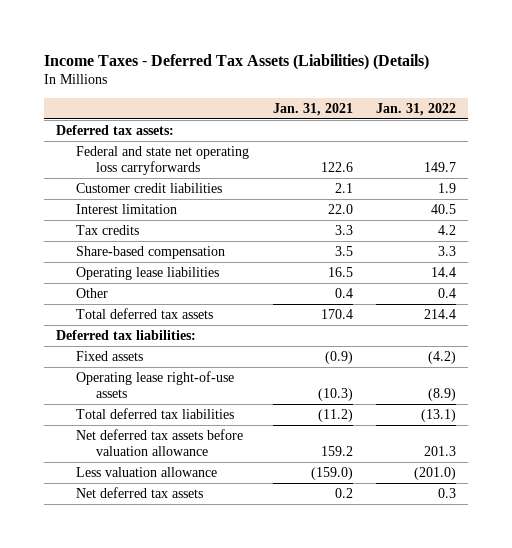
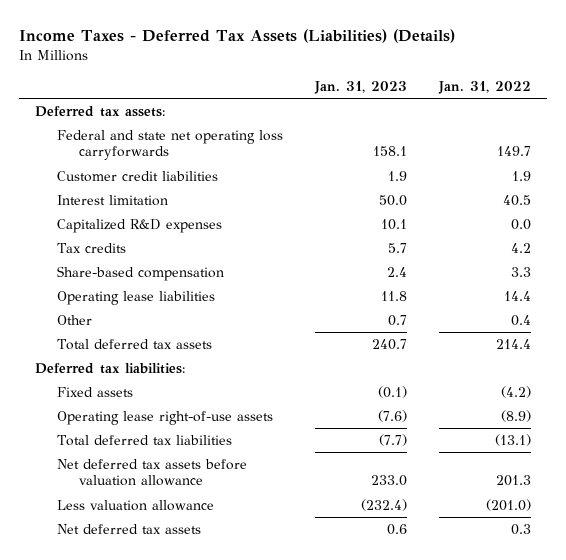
[272,102,353,116] Jan. 31, 2021 -> none
none -> [313,80,407,94] Jan. 31, 2023
none -> [57,219,223,234] Capitalized R&D expenses

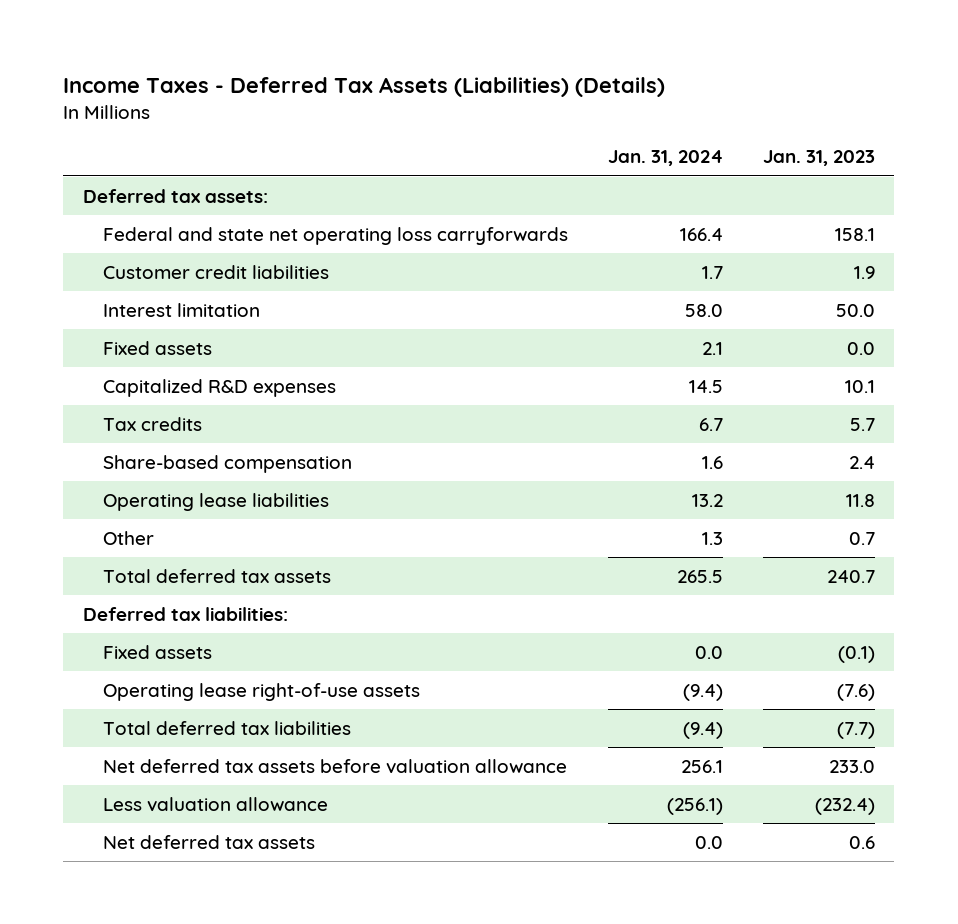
[437,80,531,94] Jan. 31, 2022 -> none
none -> [607,150,723,167] Jan. 31, 2024
none -> [102,340,212,355] Fixed assets

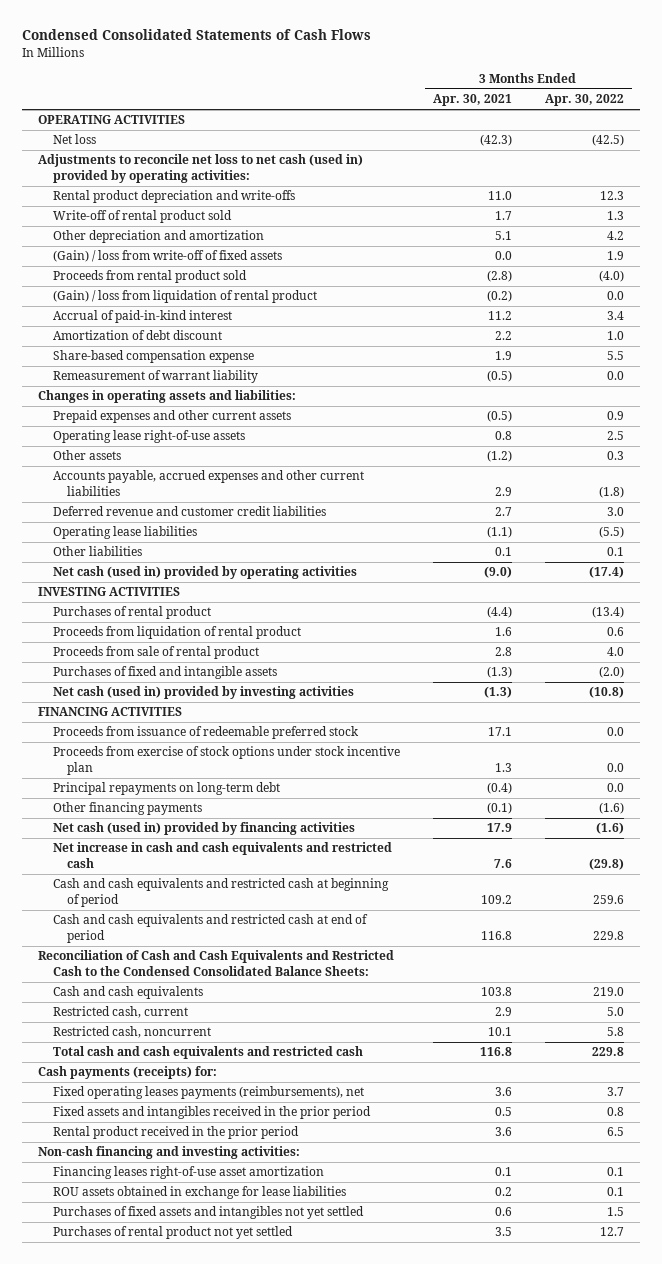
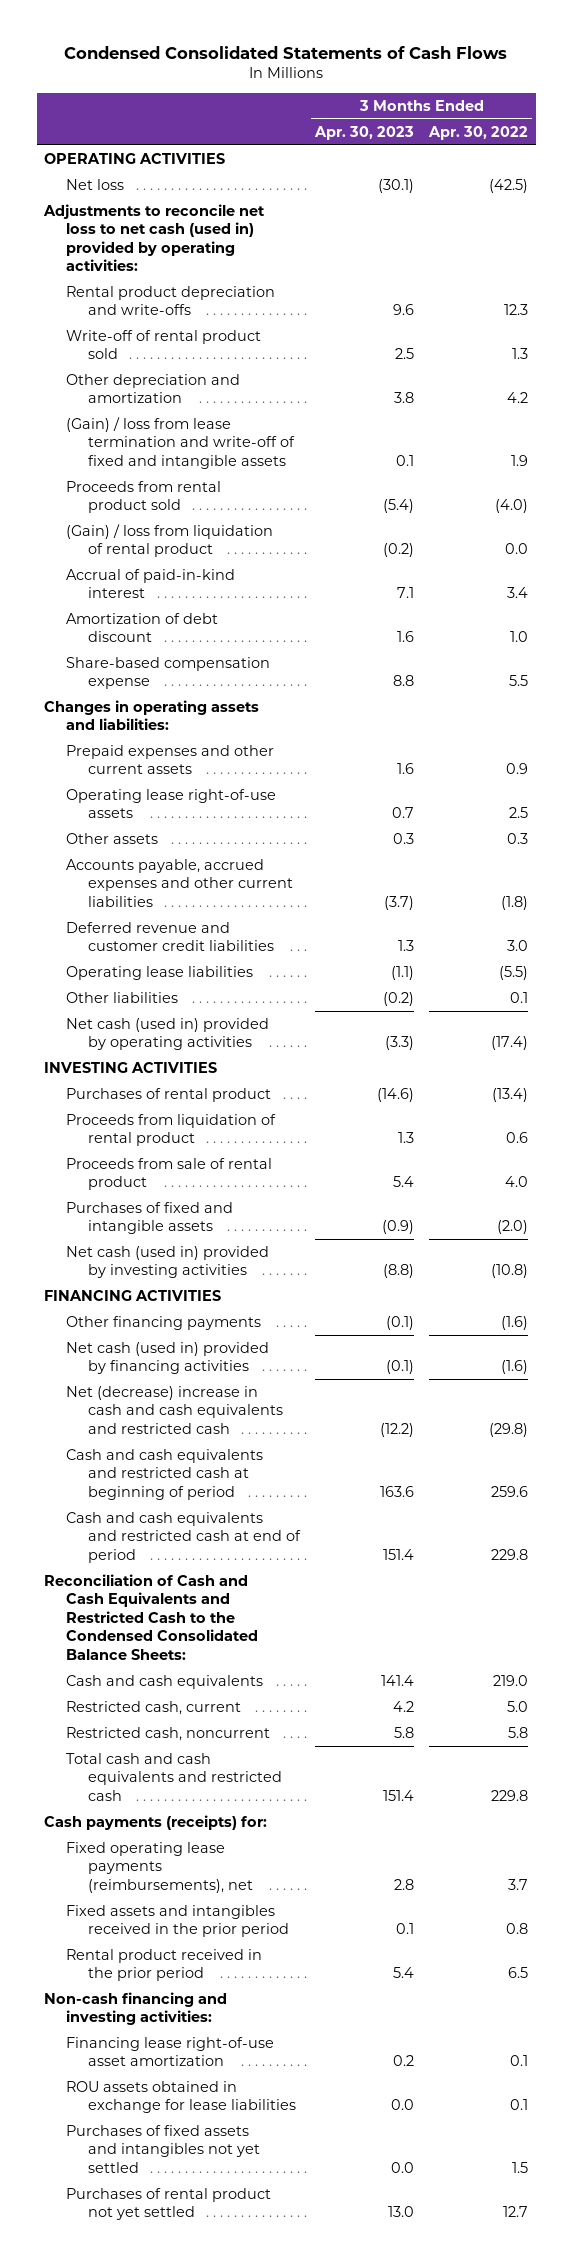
[432,94,512,107] Apr. 30, 2021 -> none
none -> [314,125,415,140] Apr. 30, 2023
[52,250,282,263] (Gain) / loss from write-off of fixed assets -> [66,417,295,469] (Gain) / loss from lease termination and write-off of fixed and intangible assets
[52,370,258,384] Remeasurement of warrant liability -> none
[52,726,359,740] Proceeds from issuance of redeemable preferred stock -> none
[52,746,400,775] Proceeds from exercise of stock options under stock incentive plan -> none
[52,782,280,796] Principal repayments on long-term debt -> none
[52,842,392,868] Net increase in cash and cash equivalents and restricted cash -> [66,1386,283,1434] Net (decrease) increase in cash and cash equivalents and restricted cash
[52,1086,364,1100] Fixed operating leases payments (reimbursements), net -> [66,1842,253,1893] Fixed operating lease payments (reimbursements), net
[52,1166,324,1180] Financing leases right-of-use asset amortization -> [66,2037,275,2067] Financing lease right-of-use asset amortization

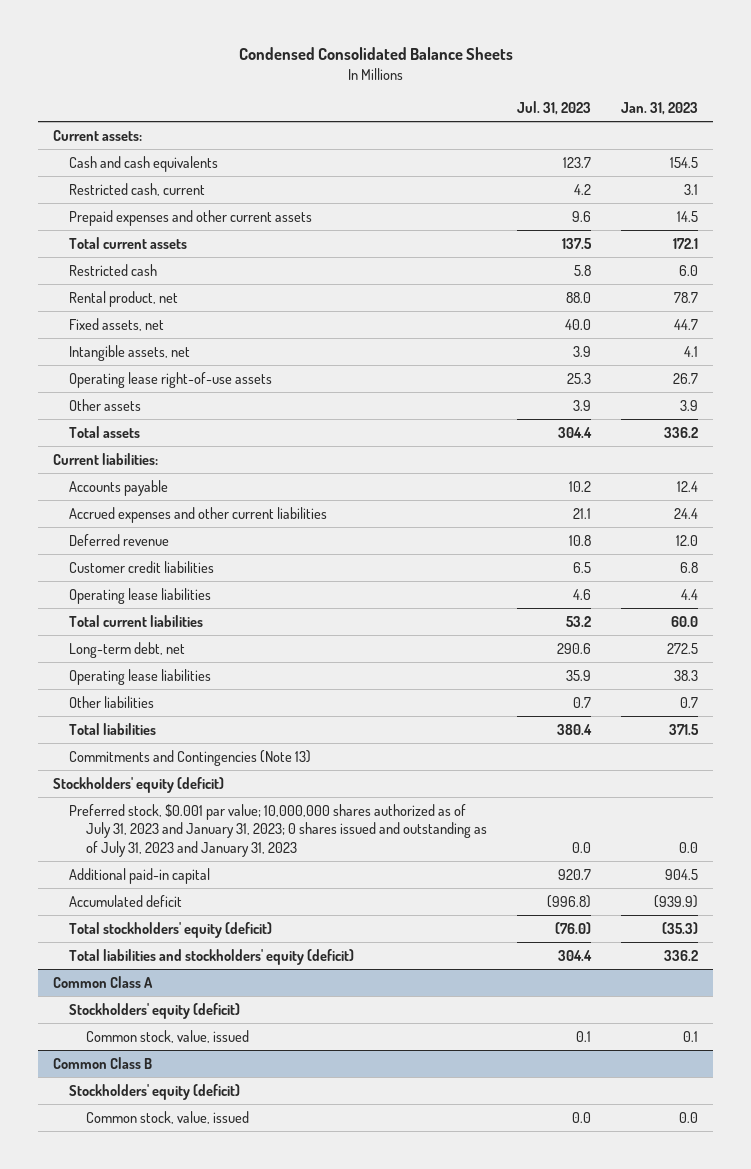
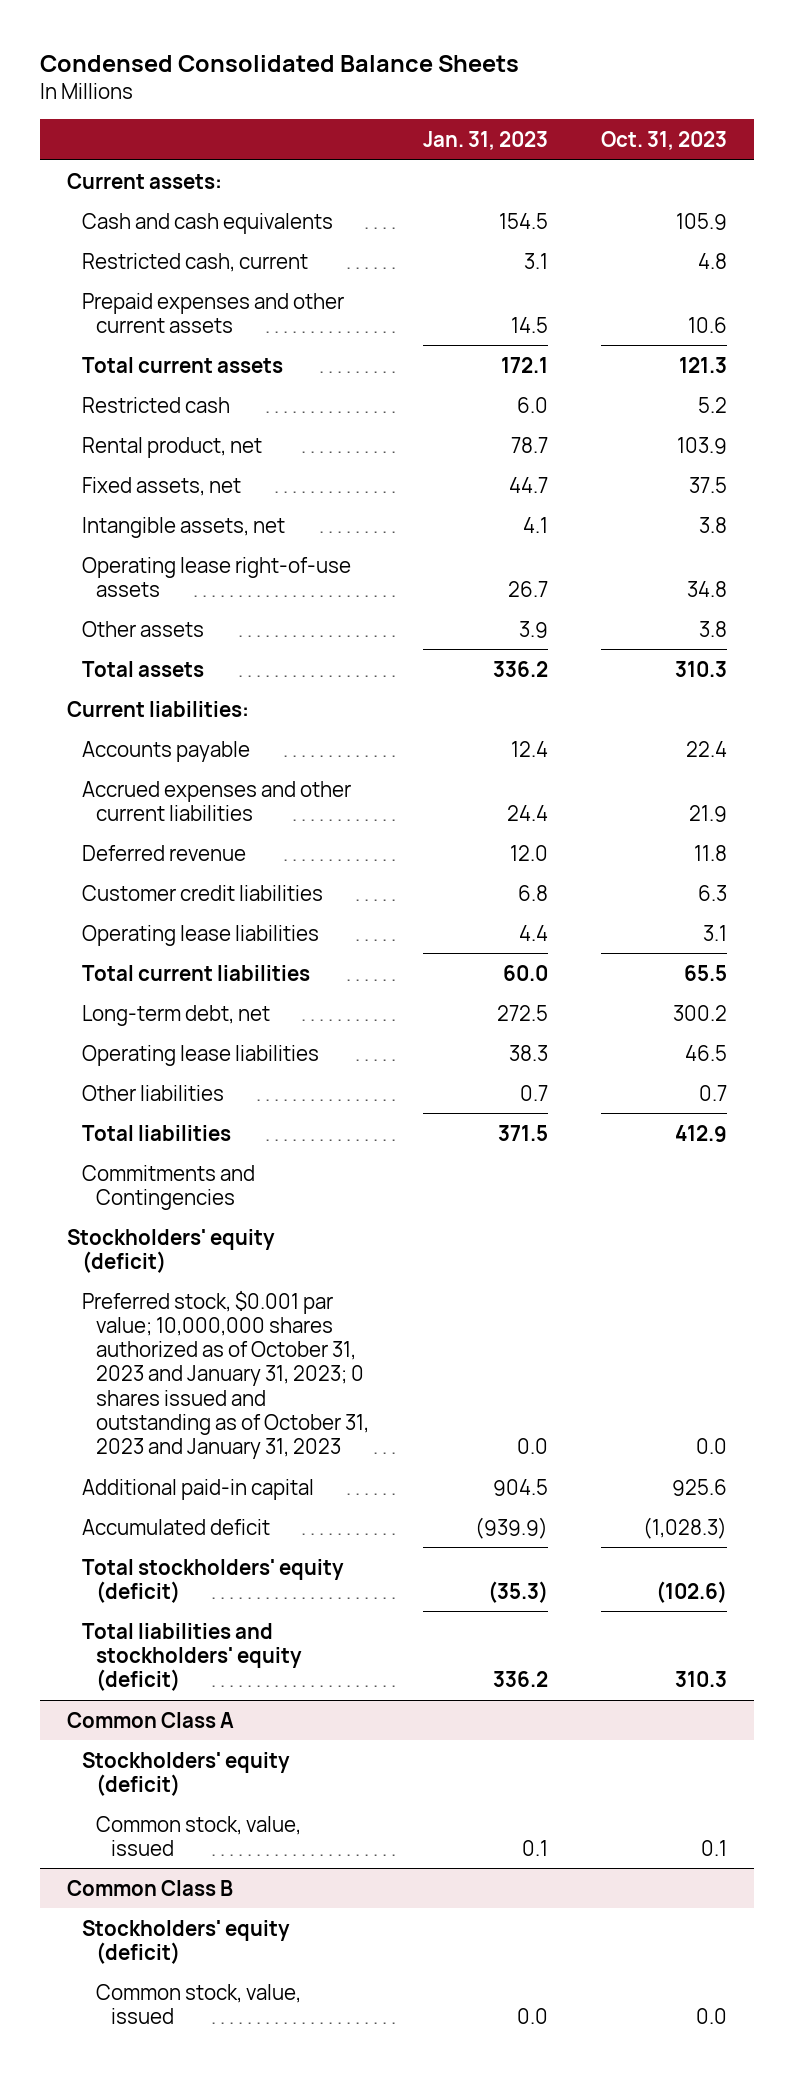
[516,100,591,115] Jul. 31, 2023 -> none
none -> [601,130,728,150] Oct. 31, 2023
[69,749,312,766] Commitments and Contingencies (Note 13) -> [81,1164,255,1210] Commitments and Contingencies
[69,803,487,857] Preferred stock, $0.001 par value; 10,000,000 shares authorized as of July 31, 2023 and January 31, 2023; 0 shares issued and outstanding as of July 31, 2023 and January 31, 2023 -> [81,1290,370,1460] Preferred stock, $0.001 par value; 10,000,000 shares authorized as of October 31, 2023 and January 31, 2023; 0 shares issued and outstanding as of October 31, 2023 and January 31, 2023

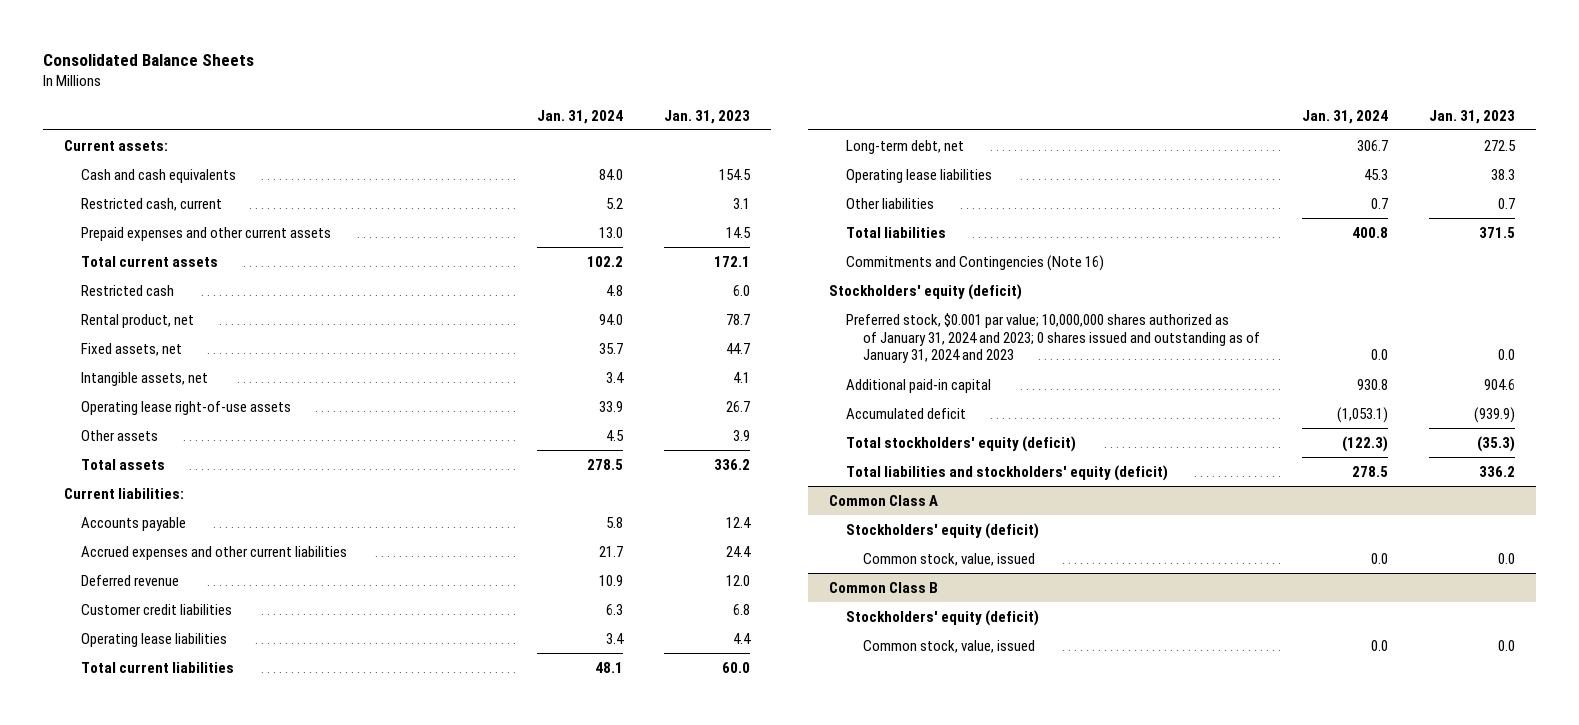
[40,54,520,72] Condensed Consolidated Balance Sheets -> [43,54,255,67] Consolidated Balance Sheets
[601,130,728,150] Oct. 31, 2023 -> none
none -> [536,109,623,124] Jan. 31, 2024
[81,1164,255,1210] Commitments and Contingencies -> [845,254,1104,271] Commitments and Contingencies (Note 16)
[81,1290,370,1460] Preferred stock, $0.001 par value; 10,000,000 shares authorized as of October 31, 2023 and January 31, 2023; 0 shares issued and outstanding as of October 31, 2023 and January 31, 2023 -> [845,312,1261,364] Preferred stock, $0.001 par value; 10,000,000 shares authorized as of January 31, 2024 and 2023; 0 shares issued and outstanding as of January 31, 2024 and 2023
[492,1478,548,1496] 904.5 -> [1484,378,1516,390] 904.6
[521,1839,548,1856] 0.1 -> [1498,552,1516,564] 0.0

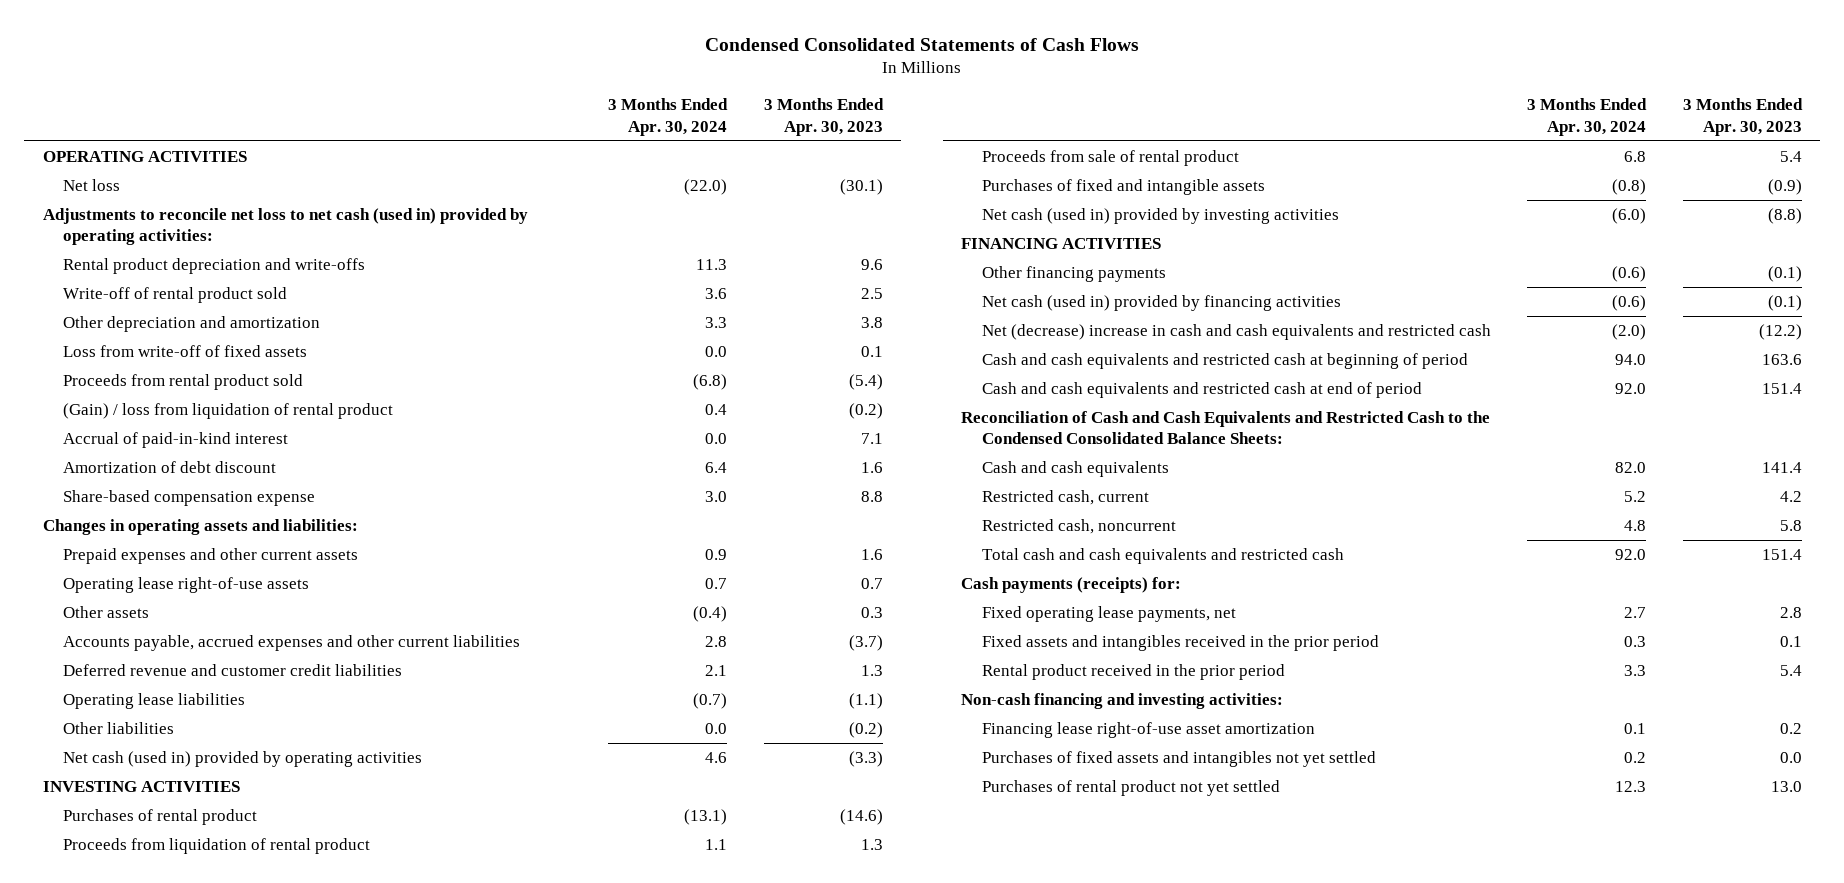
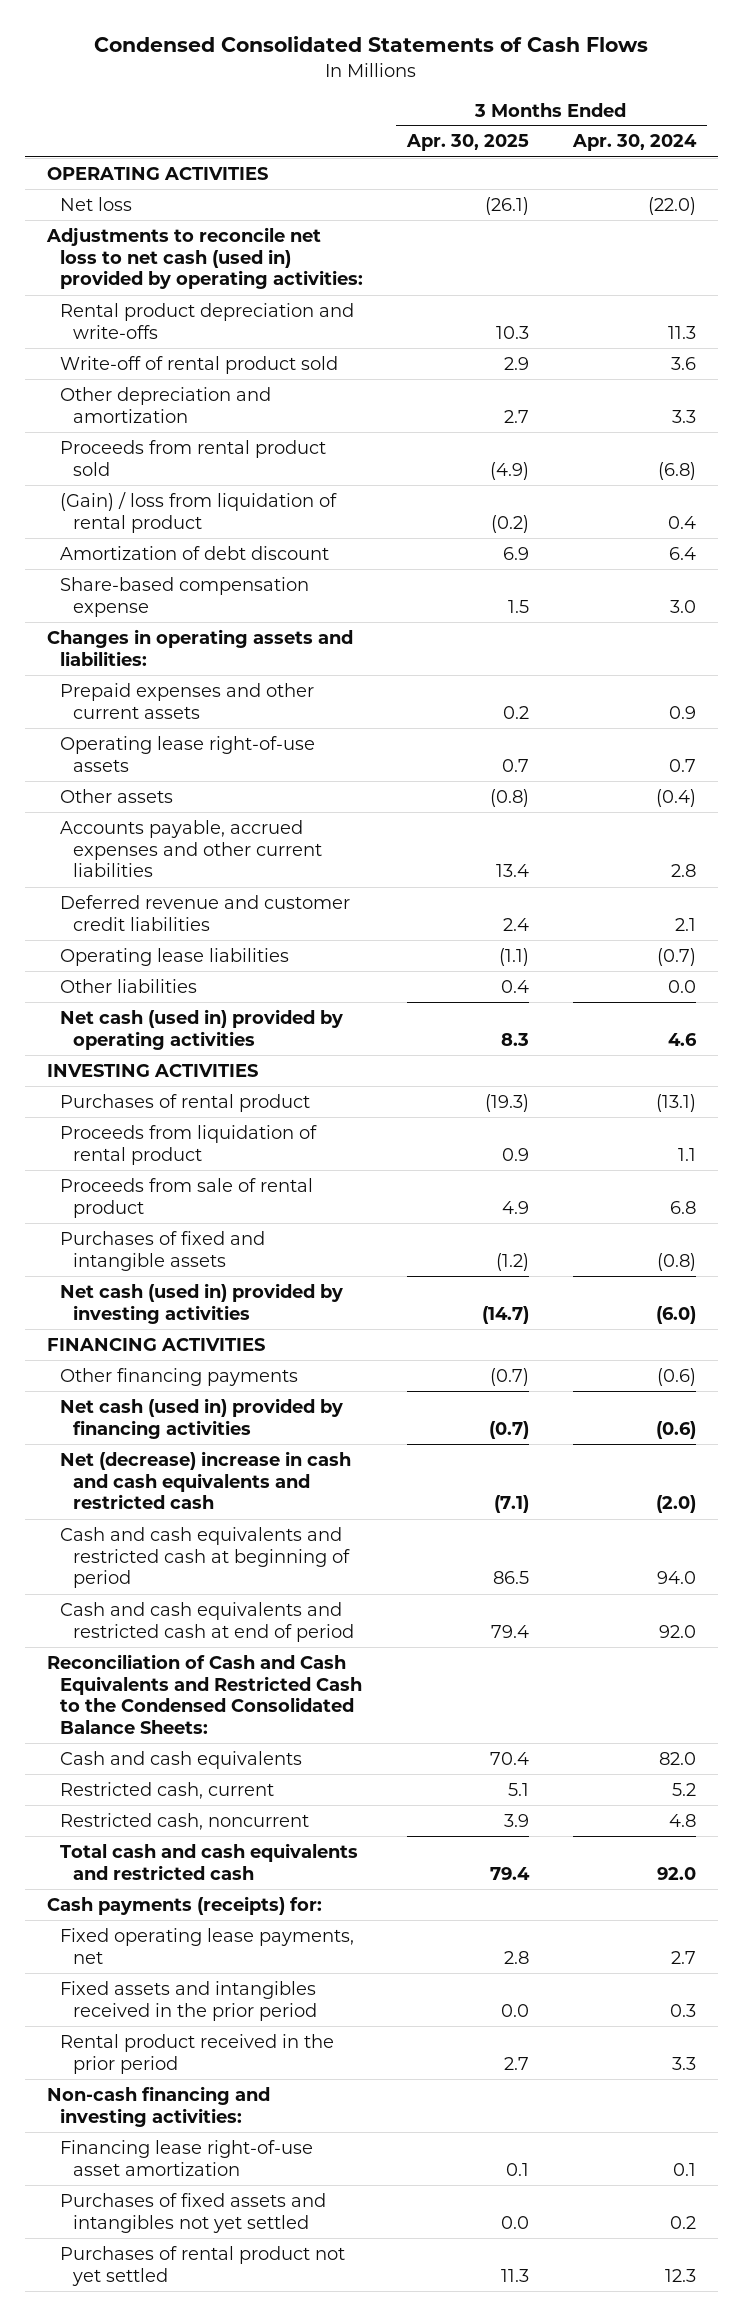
[763,98,884,136] 3 Months Ended Apr. 30, 2023 -> none
none -> [405,134,529,152] Apr. 30, 2025
[62,344,307,357] Loss from write-off of fixed assets -> none
[62,431,288,448] Accrual of paid-in-kind interest -> none

